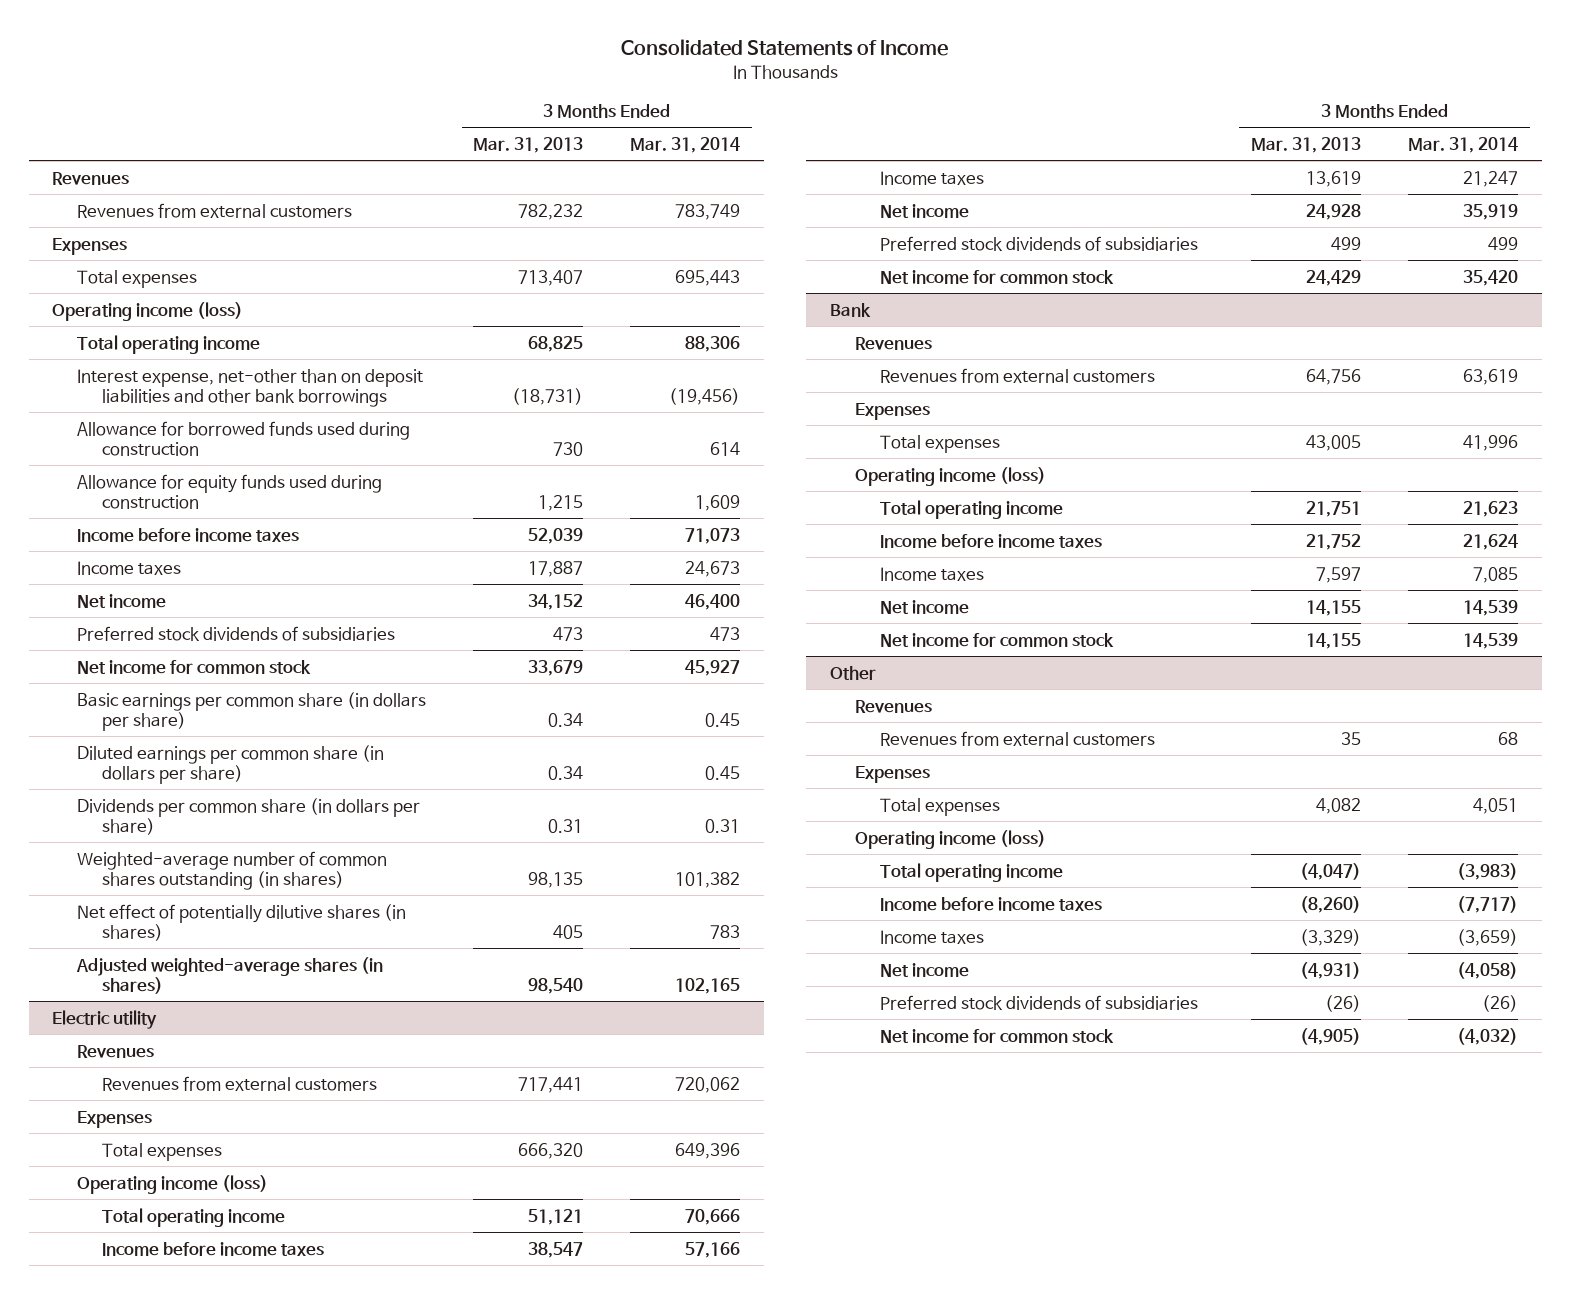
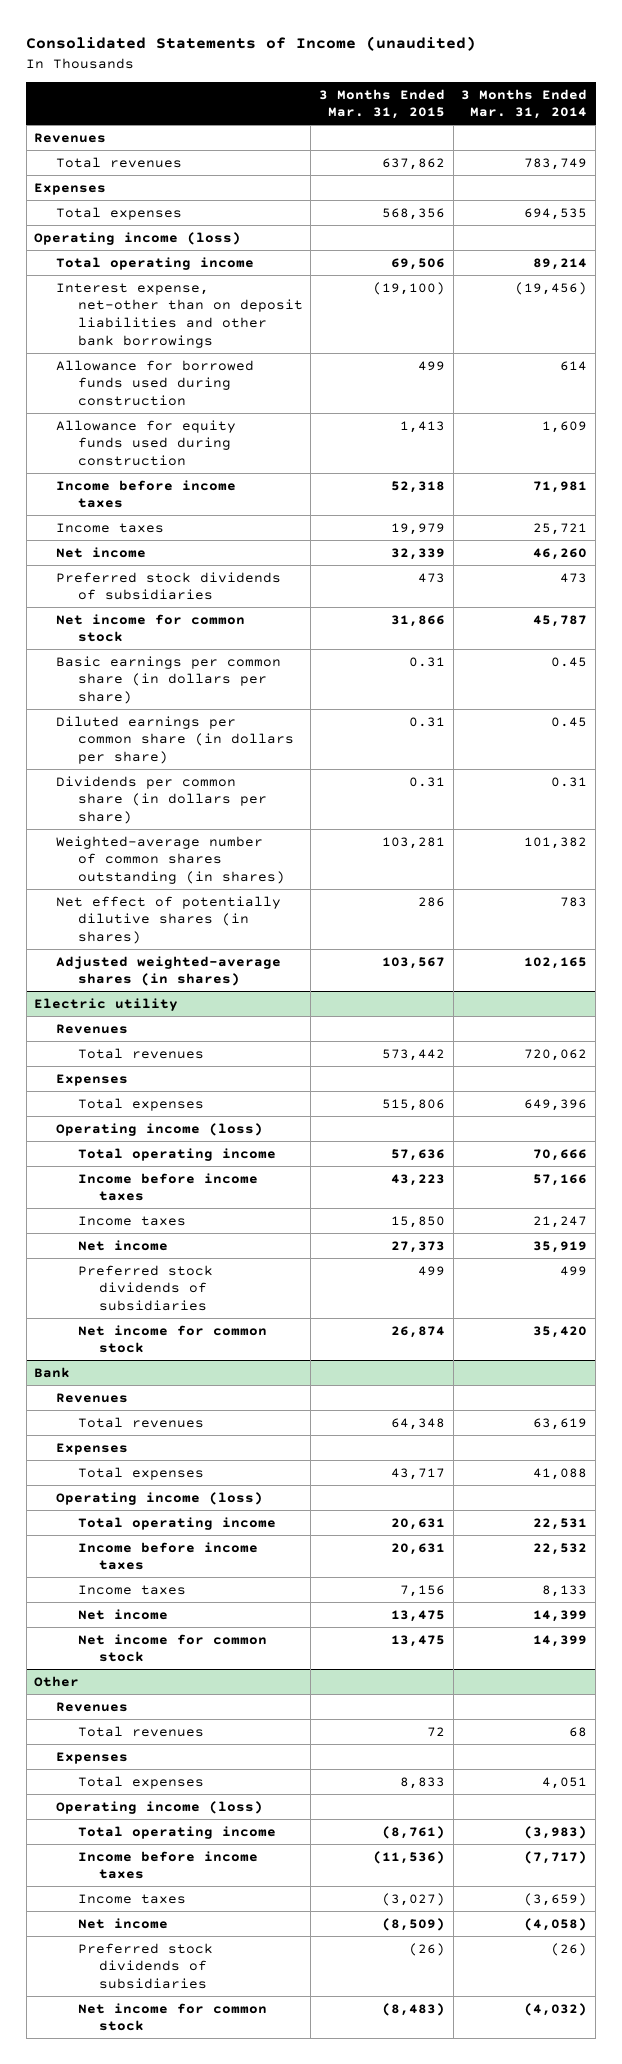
[621,38,949,56] Consolidated Statements of Income -> [26,36,477,52] Consolidated Statements of Income (unaudited)
[473,137,584,154] Mar. 31, 2013 -> none
none -> [319,88,446,120] 3 Months Ended Mar. 31, 2015
[77,202,353,218] Revenues from external customers -> [56,156,183,168] Total revenues
[675,269,741,286] 695,443 -> [524,207,588,220] 694,535
[685,335,741,352] 88,306 -> [533,257,588,270] 89,214
[685,527,741,544] 71,073 -> [533,480,588,493] 71,981
[685,560,741,577] 24,673 -> [533,522,588,535] 25,721
[685,593,741,610] 46,400 -> [533,547,588,560] 46,260
[685,659,741,676] 45,927 -> [533,614,588,627] 45,787
[102,1075,378,1091] Revenues from external customers -> [77,1047,204,1059] Total revenues
[880,367,1156,383] Revenues from external customers -> [77,1416,204,1428] Total revenues
[1463,434,1519,451] 41,996 -> [533,1467,588,1480] 41,088
[1463,500,1519,517] 21,623 -> [533,1517,588,1530] 22,531
[1463,533,1519,550] 21,624 -> [533,1542,588,1555] 22,532
[1473,566,1519,583] 7,085 -> [542,1584,588,1597] 8,133
[1463,599,1519,616] 14,539 -> [533,1609,588,1622] 14,399
[1463,632,1519,649] 14,539 -> [533,1634,588,1647] 14,399
[880,730,1156,746] Revenues from external customers -> [77,1725,204,1737] Total revenues

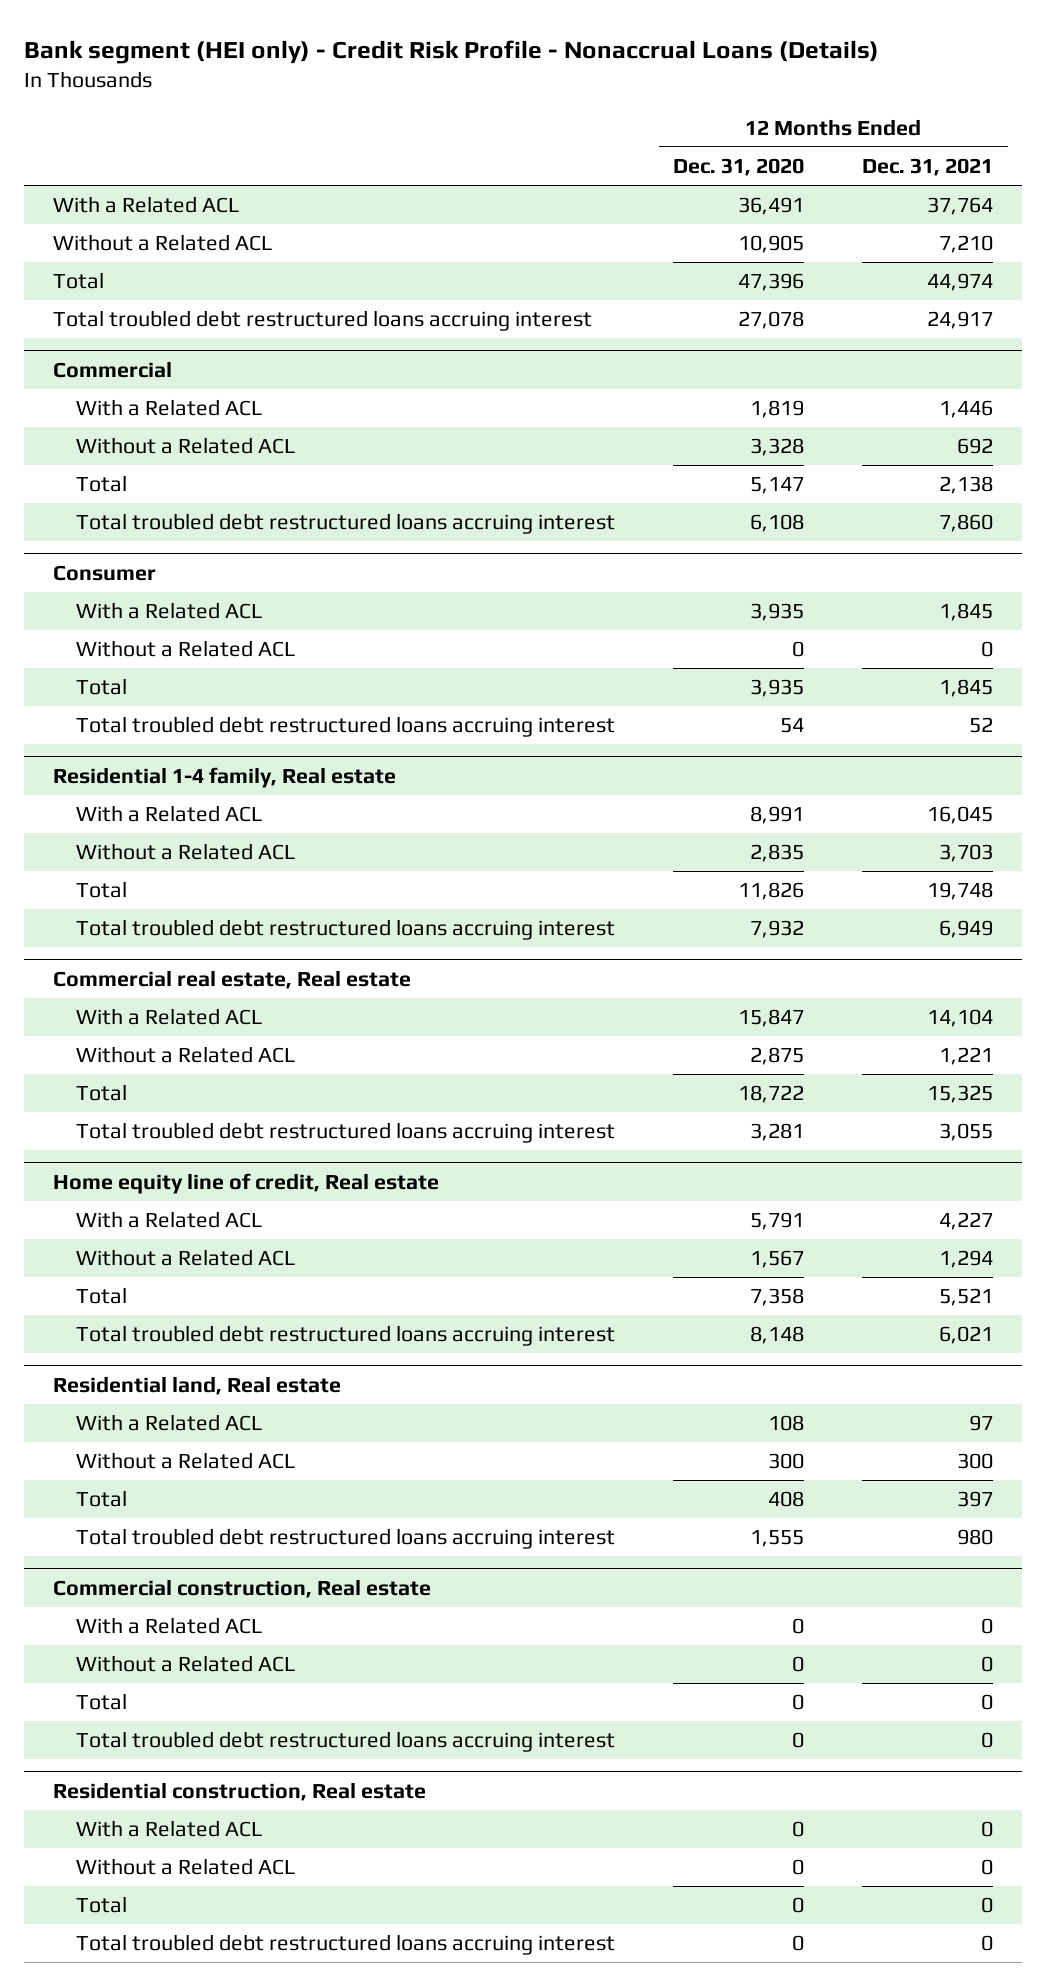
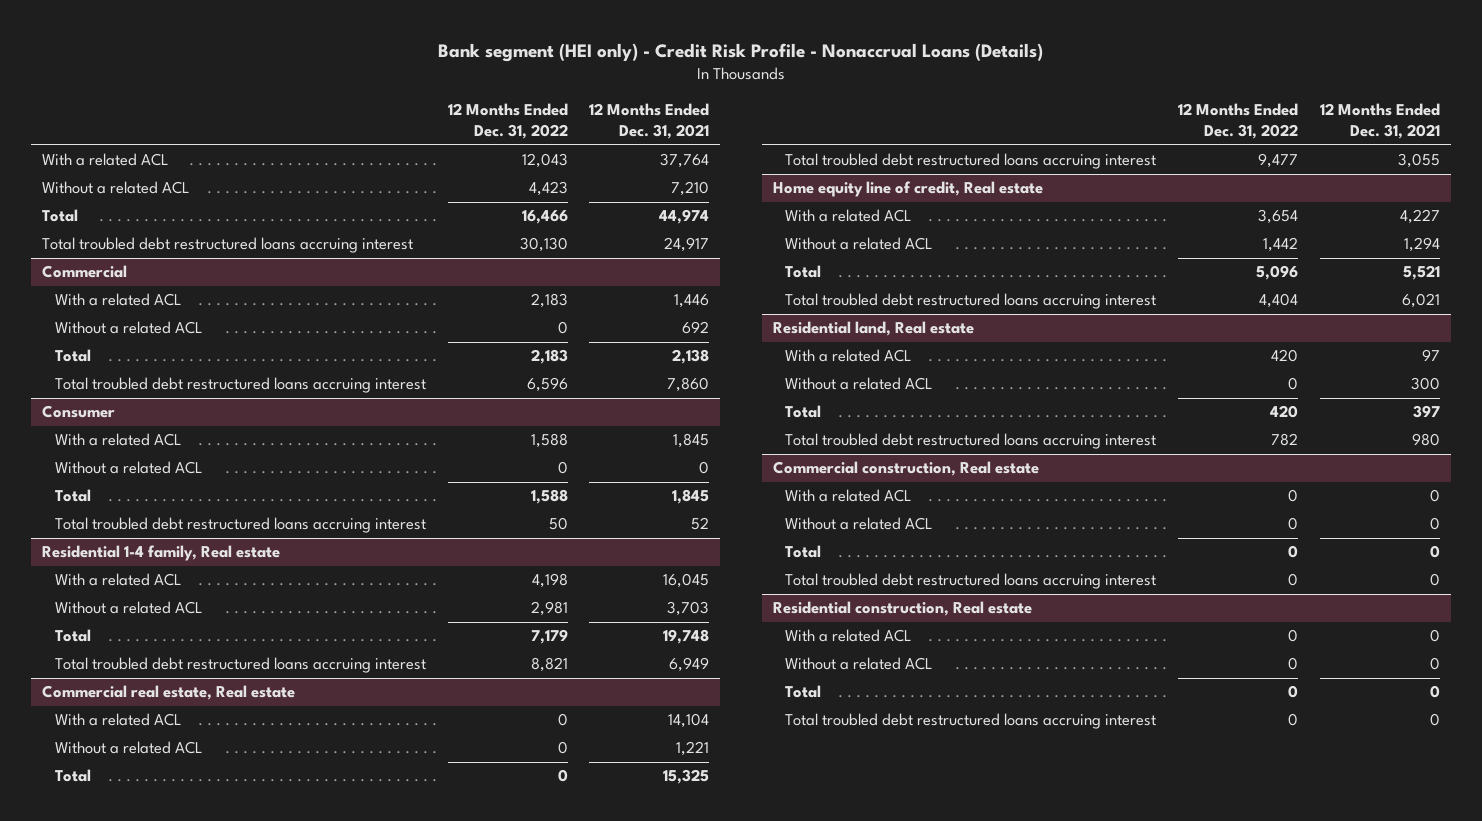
[673,157,805,176] Dec. 31, 2020 -> none
none -> [447,103,568,140] 12 Months Ended Dec. 31, 2022
[53,196,240,214] With a Related ACL -> [42,153,170,167] With a related ACL
[53,234,273,252] Without a Related ACL -> [42,181,191,195] Without a related ACL
[76,399,263,417] With a Related ACL -> [54,293,182,307] With a related ACL
[76,437,296,455] Without a Related ACL -> [54,321,203,335] Without a related ACL
[76,602,263,620] With a Related ACL -> [54,433,182,447] With a related ACL
[76,640,296,658] Without a Related ACL -> [54,461,203,475] Without a related ACL
[76,805,263,823] With a Related ACL -> [54,573,182,587] With a related ACL
[76,843,296,861] Without a Related ACL -> [54,601,203,615] Without a related ACL
[76,1008,263,1026] With a Related ACL -> [54,713,182,727] With a related ACL
[76,1046,296,1064] Without a Related ACL -> [54,741,203,755] Without a related ACL
[76,1211,263,1229] With a Related ACL -> [785,209,913,223] With a related ACL
[76,1249,296,1267] Without a Related ACL -> [785,237,934,251] Without a related ACL
[76,1414,263,1432] With a Related ACL -> [785,349,913,363] With a related ACL
[76,1452,296,1470] Without a Related ACL -> [785,377,934,391] Without a related ACL
[76,1617,263,1635] With a Related ACL -> [785,489,913,503] With a related ACL
[76,1655,296,1673] Without a Related ACL -> [785,517,934,531] Without a related ACL
[76,1820,263,1838] With a Related ACL -> [785,629,913,643] With a related ACL
[76,1858,296,1876] Without a Related ACL -> [785,657,934,671] Without a related ACL

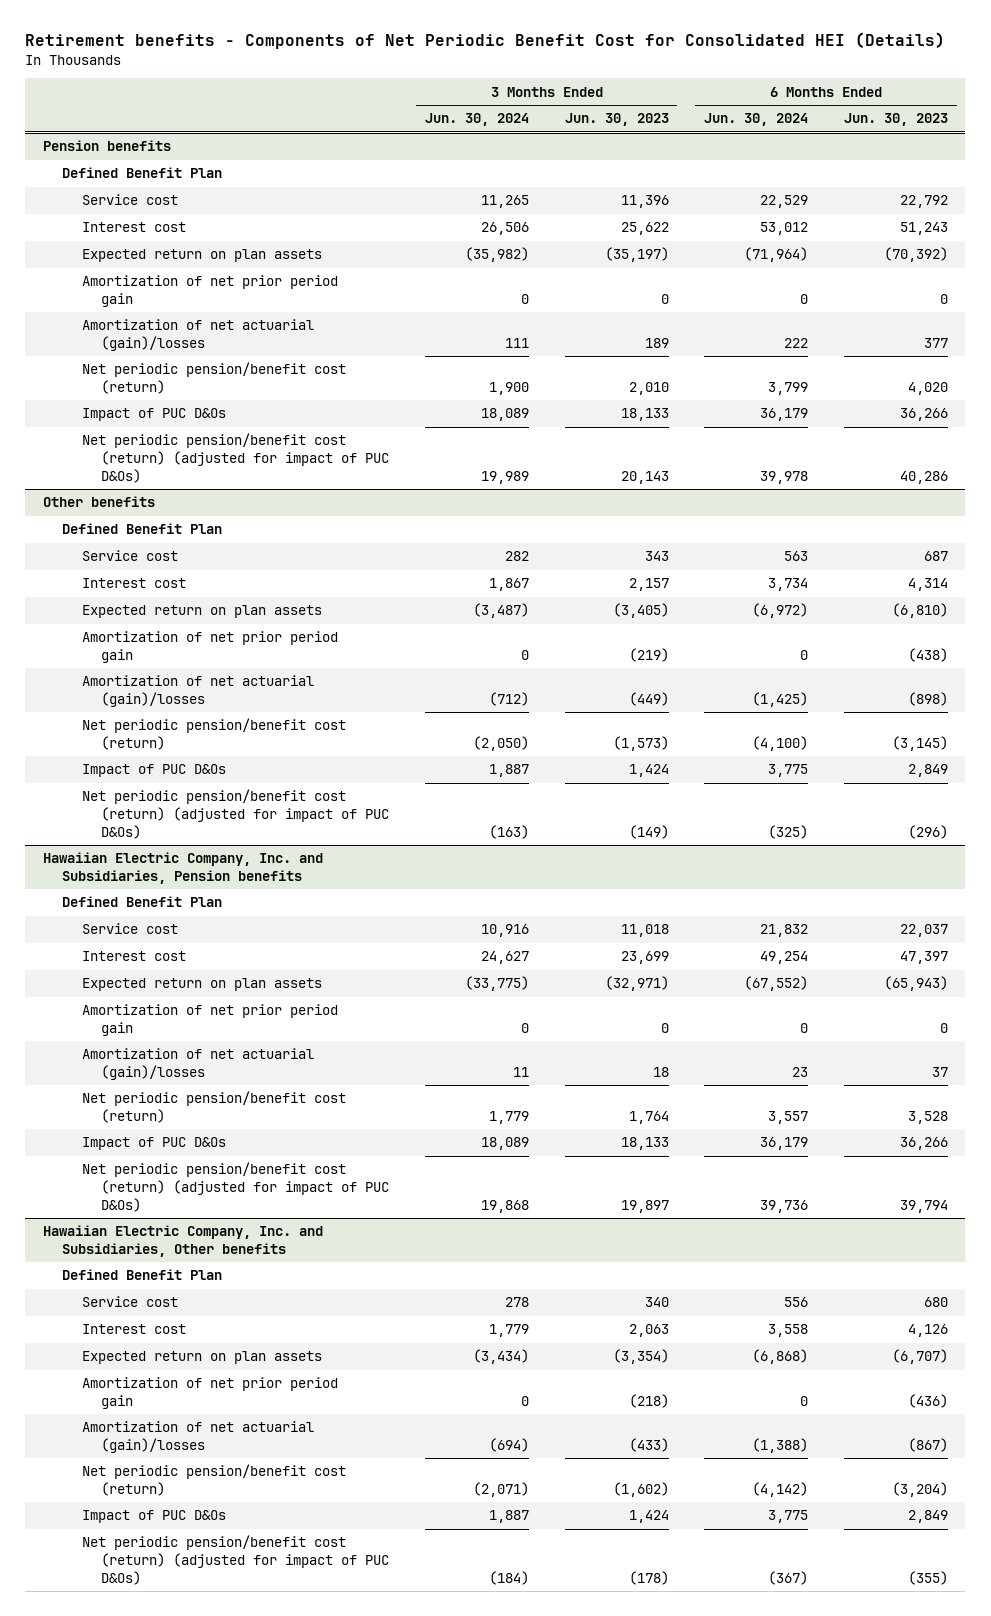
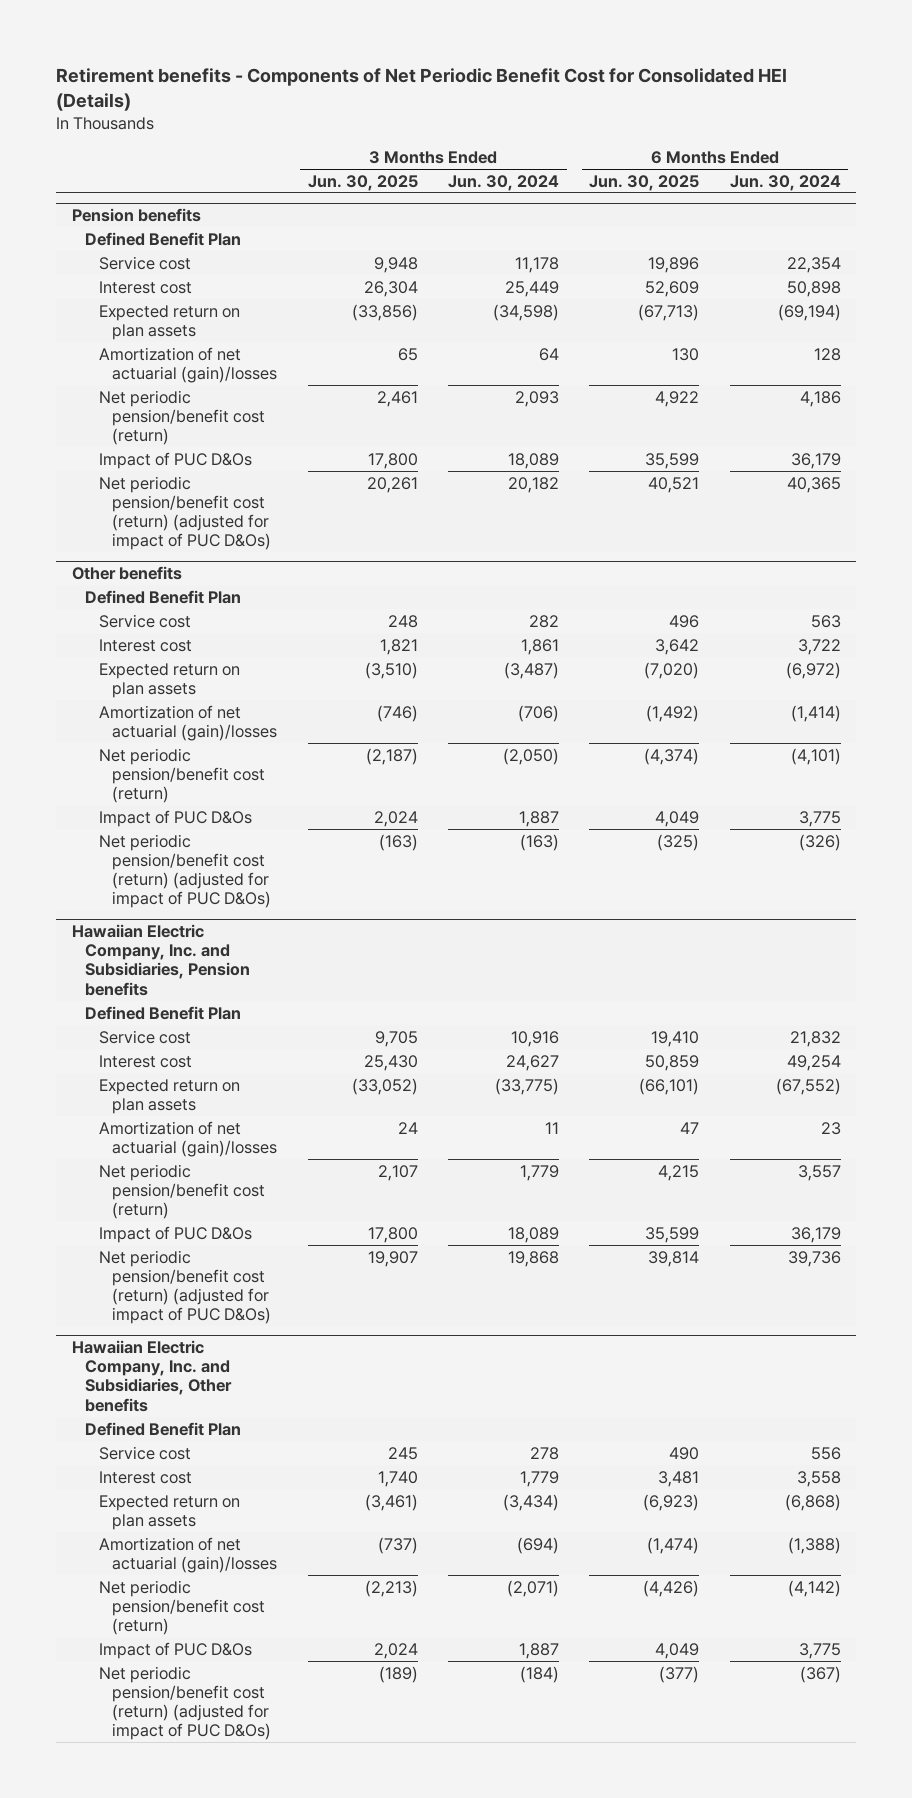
[564,113,669,127] Jun. 30, 2023 -> none
[843,113,948,127] Jun. 30, 2023 -> none
none -> [307,174,418,191] Jun. 30, 2025
none -> [589,174,700,191] Jun. 30, 2025
[81,275,338,307] Amortization of net prior period gain -> none
[480,195,529,209] 11,265 -> [514,256,559,273] 11,178
[760,195,809,209] 22,529 -> [786,256,841,273] 22,354
[480,222,529,236] 26,506 -> [504,280,559,297] 25,449
[760,222,809,236] 53,012 -> [786,280,841,297] 50,898
[464,247,529,263] (35,982) -> [492,303,559,321] (34,598)
[744,247,809,263] (71,964) -> [777,303,841,321] (69,194)
[504,337,529,348] 111 -> [538,347,559,361] 64
[784,337,809,348] 222 -> [813,347,841,361] 128
[488,381,529,395] 1,900 -> [514,390,559,407] 2,093
[768,381,809,395] 3,799 -> [799,390,841,407] 4,186
[480,470,529,484] 19,989 -> [507,476,559,493] 20,182
[760,470,809,484] 39,978 -> [786,476,841,493] 40,365
[488,578,529,592] 1,867 -> [520,638,559,655] 1,861
[768,578,809,592] 3,734 -> [797,638,841,655] 3,722
[81,631,338,663] Amortization of net prior period gain -> none
[488,691,529,706] (712) -> [517,704,559,722] (706)
[752,691,809,707] (1,425) -> [790,704,841,722] (1,414)
[752,735,809,751] (4,100) -> [790,747,841,765] (4,101)
[768,824,809,839] (325) -> [798,833,841,851] (326)
[81,1004,338,1036] Amortization of net prior period gain -> none
[81,1377,338,1409] Amortization of net prior period gain -> none

